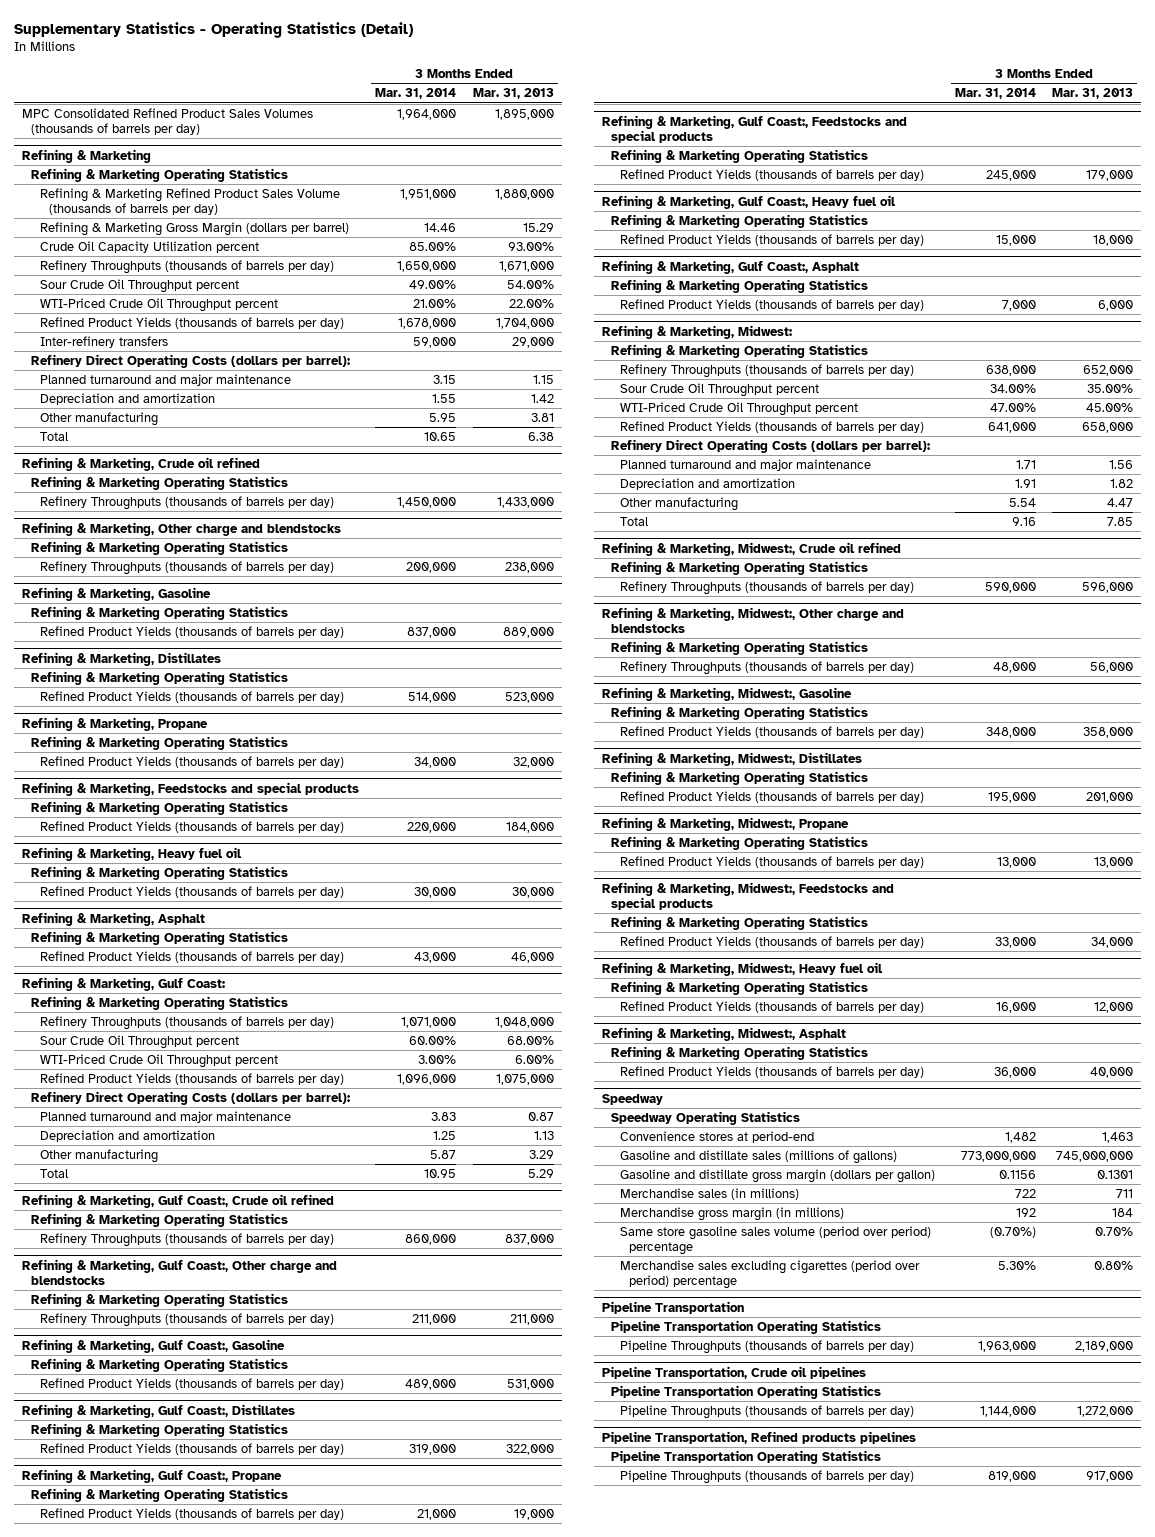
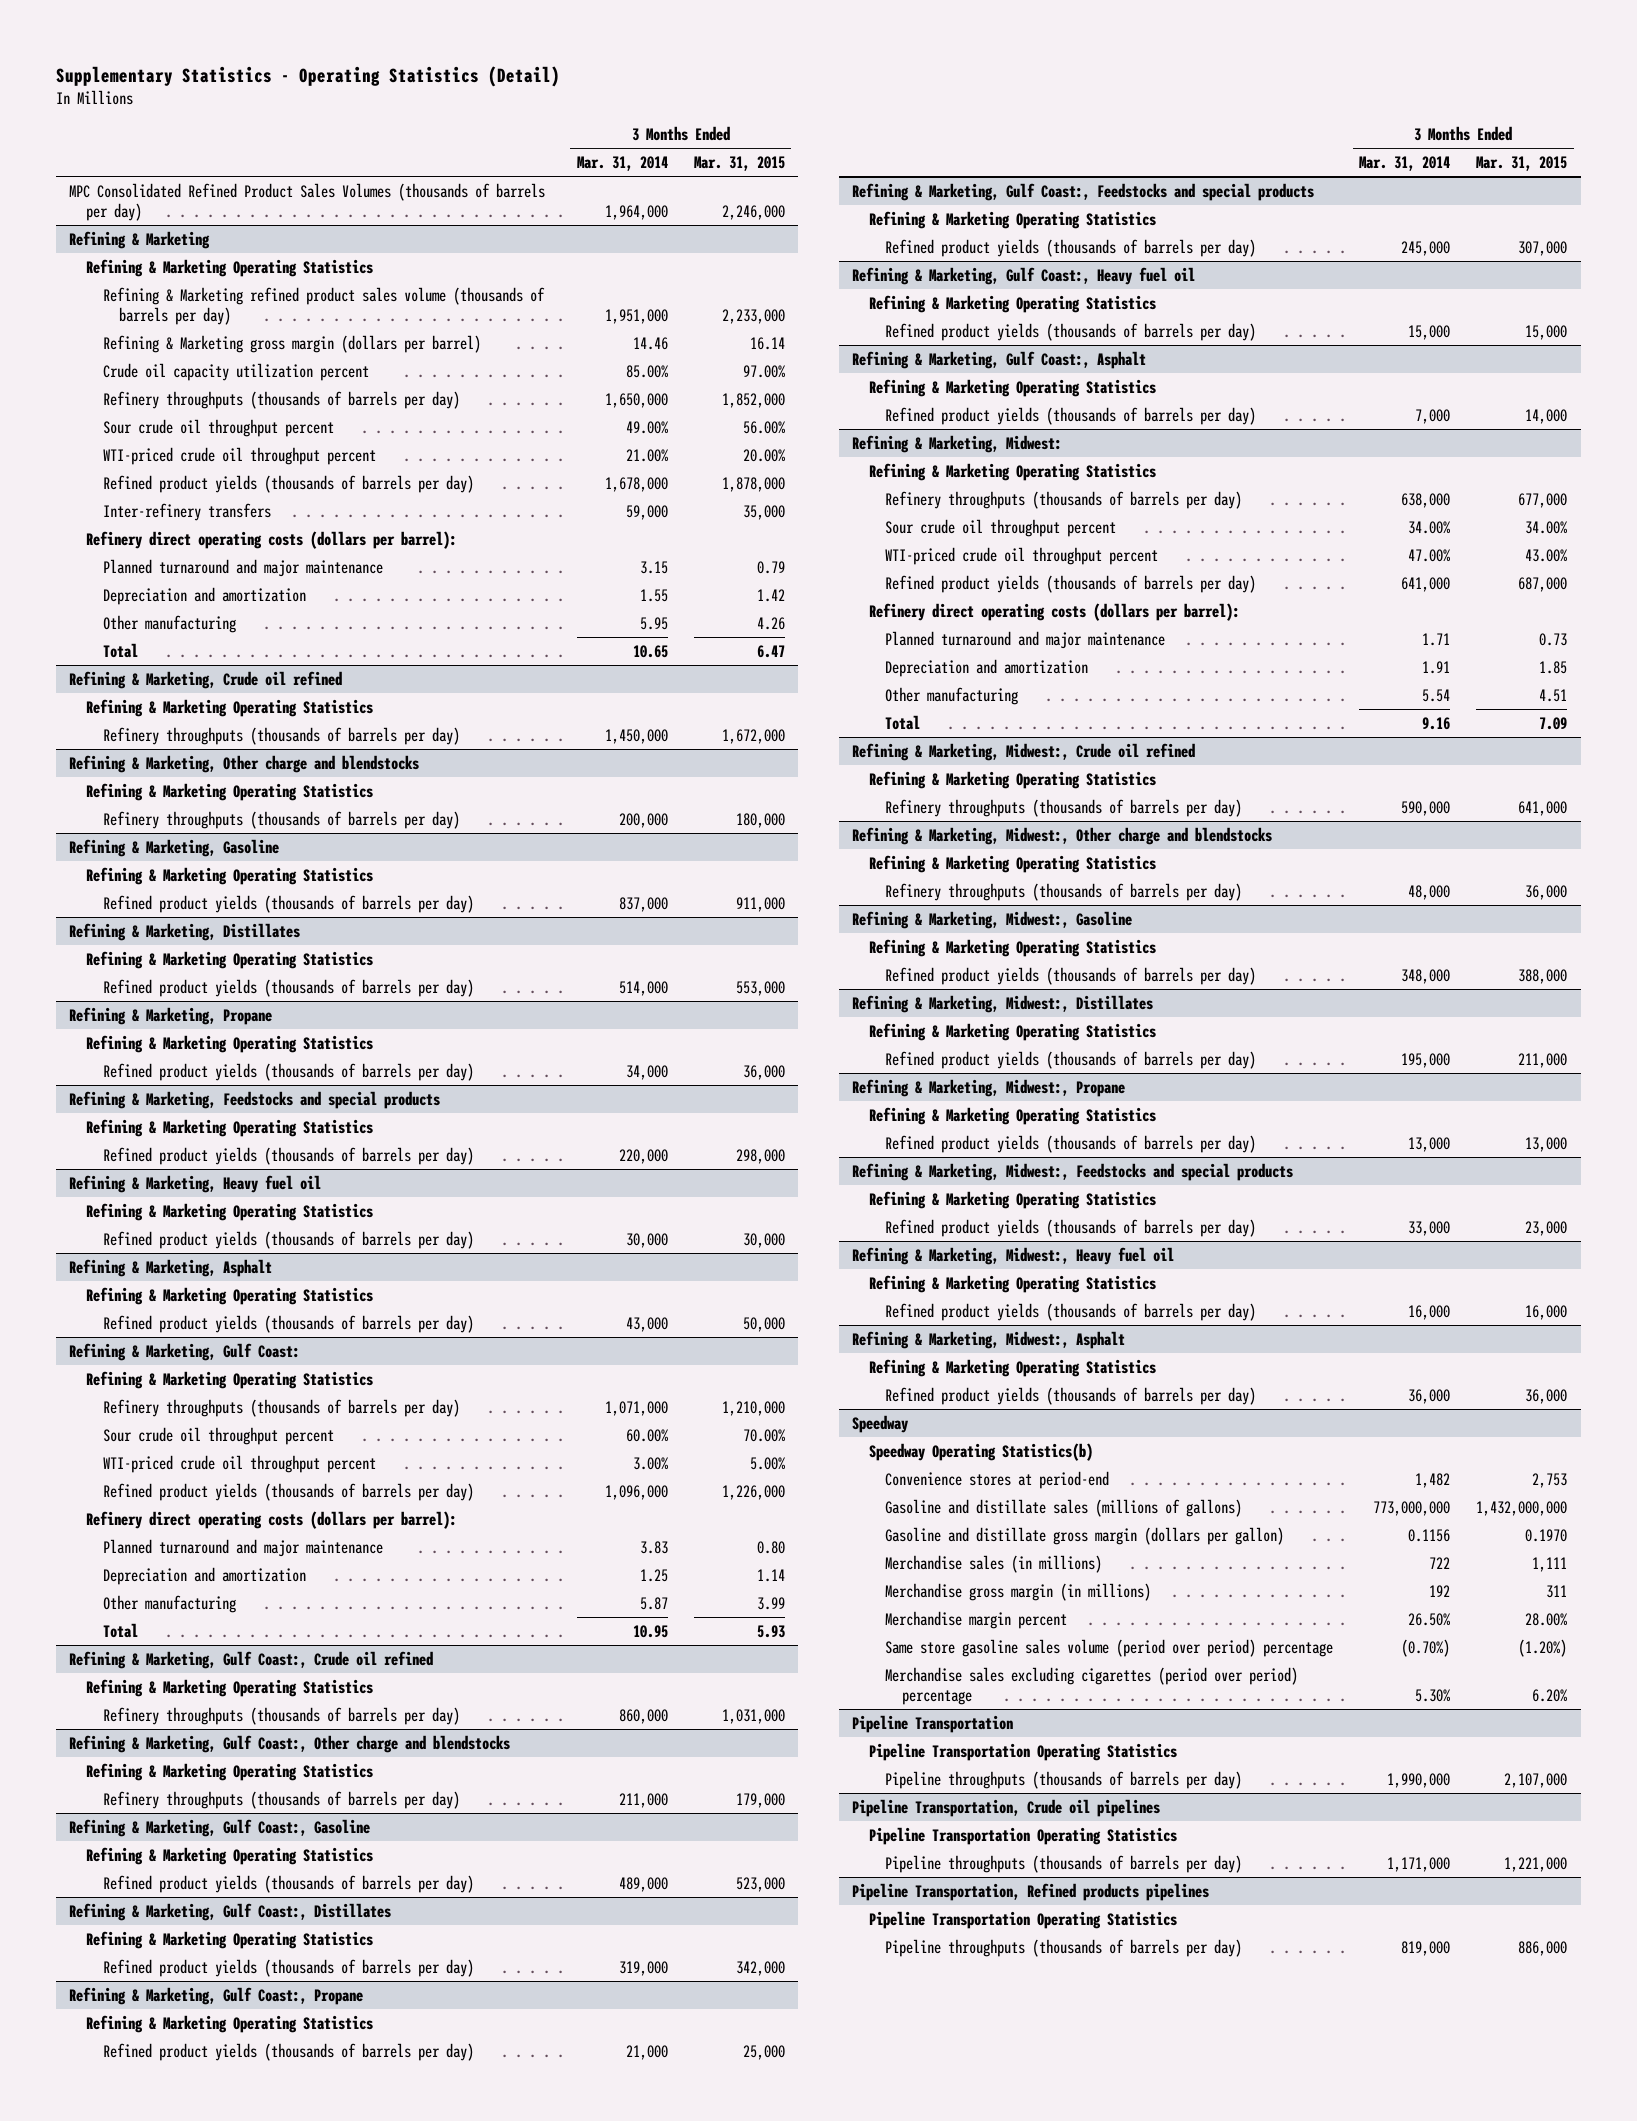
[472,88,554,100] Mar. 31, 2013 -> none
none -> [693,156,785,172] Mar. 31, 2015
[40,187,341,216] Refining & Marketing Refined Product Sales Volume (thousands of barrels per day) -> [102,286,545,326] Refining & Marketing refined product sales volume (thousands of barrels per day)
[40,221,350,236] Refining & Marketing Gross Margin (dollars per barrel) -> [102,334,481,353] Refining & Marketing gross margin (dollars per barrel)
[40,240,260,253] Crude Oil Capacity Utilization percent -> [102,362,369,381] Crude oil capacity utilization percent
[40,259,335,274] Refinery Throughputs (thousands of barrels per day) -> [102,390,460,409] Refinery throughputs (thousands of barrels per day)
[40,278,240,293] Sour Crude Oil Throughput percent -> [102,418,334,437] Sour crude oil throughput percent
[40,297,279,312] WTI-Priced Crude Oil Throughput percent -> [102,446,376,465] WTI-priced crude oil throughput percent
[40,316,345,329] Refined Product Yields (thousands of barrels per day) -> [102,474,474,493] Refined product yields (thousands of barrels per day)
[31,353,351,368] Refinery Direct Operating Costs (dollars per barrel): -> [85,530,457,549] Refinery direct operating costs (dollars per barrel):
[40,495,335,510] Refinery Throughputs (thousands of barrels per day) -> [102,726,460,745] Refinery throughputs (thousands of barrels per day)
[40,560,335,575] Refinery Throughputs (thousands of barrels per day) -> [102,810,460,829] Refinery throughputs (thousands of barrels per day)
[40,625,345,638] Refined Product Yields (thousands of barrels per day) -> [102,894,474,913] Refined product yields (thousands of barrels per day)
[40,690,345,703] Refined Product Yields (thousands of barrels per day) -> [102,978,474,997] Refined product yields (thousands of barrels per day)
[40,755,345,768] Refined Product Yields (thousands of barrels per day) -> [102,1062,474,1081] Refined product yields (thousands of barrels per day)
[40,820,345,833] Refined Product Yields (thousands of barrels per day) -> [102,1146,474,1165] Refined product yields (thousands of barrels per day)
[40,885,345,898] Refined Product Yields (thousands of barrels per day) -> [102,1230,474,1249] Refined product yields (thousands of barrels per day)
[40,950,345,963] Refined Product Yields (thousands of barrels per day) -> [102,1314,474,1333] Refined product yields (thousands of barrels per day)
[40,1015,335,1030] Refinery Throughputs (thousands of barrels per day) -> [102,1398,460,1417] Refinery throughputs (thousands of barrels per day)
[40,1034,240,1049] Sour Crude Oil Throughput percent -> [102,1426,334,1445] Sour crude oil throughput percent
[40,1053,279,1068] WTI-Priced Crude Oil Throughput percent -> [102,1454,376,1473] WTI-priced crude oil throughput percent
[40,1072,345,1085] Refined Product Yields (thousands of barrels per day) -> [102,1482,474,1501] Refined product yields (thousands of barrels per day)
[31,1090,351,1105] Refinery Direct Operating Costs (dollars per barrel): -> [85,1510,457,1529] Refinery direct operating costs (dollars per barrel):
[40,1232,335,1247] Refinery Throughputs (thousands of barrels per day) -> [102,1706,460,1725] Refinery throughputs (thousands of barrels per day)
[40,1312,335,1327] Refinery Throughputs (thousands of barrels per day) -> [102,1790,460,1809] Refinery throughputs (thousands of barrels per day)
[40,1377,345,1390] Refined Product Yields (thousands of barrels per day) -> [102,1874,474,1893] Refined product yields (thousands of barrels per day)
[40,1442,345,1455] Refined Product Yields (thousands of barrels per day) -> [102,1958,474,1977] Refined product yields (thousands of barrels per day)
[40,1507,345,1520] Refined Product Yields (thousands of barrels per day) -> [102,2042,474,2061] Refined product yields (thousands of barrels per day)
[619,168,924,181] Refined Product Yields (thousands of barrels per day) -> [885,238,1257,257] Refined product yields (thousands of barrels per day)
[619,233,924,246] Refined Product Yields (thousands of barrels per day) -> [885,322,1257,341] Refined product yields (thousands of barrels per day)
[619,298,924,311] Refined Product Yields (thousands of barrels per day) -> [885,406,1257,425] Refined product yields (thousands of barrels per day)
[619,363,914,378] Refinery Throughputs (thousands of barrels per day) -> [885,490,1243,509] Refinery throughputs (thousands of barrels per day)
[619,382,819,397] Sour Crude Oil Throughput percent -> [885,518,1117,537] Sour crude oil throughput percent
[619,401,858,416] WTI-Priced Crude Oil Throughput percent -> [885,546,1159,565] WTI-priced crude oil throughput percent
[619,420,924,433] Refined Product Yields (thousands of barrels per day) -> [885,574,1257,593] Refined product yields (thousands of barrels per day)
[610,438,930,453] Refinery Direct Operating Costs (dollars per barrel): -> [868,602,1240,621] Refinery direct operating costs (dollars per barrel):
[619,580,914,595] Refinery Throughputs (thousands of barrels per day) -> [885,798,1243,817] Refinery throughputs (thousands of barrels per day)
[619,660,914,675] Refinery Throughputs (thousands of barrels per day) -> [885,882,1243,901] Refinery throughputs (thousands of barrels per day)
[619,725,924,738] Refined Product Yields (thousands of barrels per day) -> [885,966,1257,985] Refined product yields (thousands of barrels per day)
[619,790,924,803] Refined Product Yields (thousands of barrels per day) -> [885,1050,1257,1069] Refined product yields (thousands of barrels per day)
[619,855,924,868] Refined Product Yields (thousands of barrels per day) -> [885,1134,1257,1153] Refined product yields (thousands of barrels per day)
[619,935,924,948] Refined Product Yields (thousands of barrels per day) -> [885,1218,1257,1237] Refined product yields (thousands of barrels per day)
[619,1000,924,1013] Refined Product Yields (thousands of barrels per day) -> [885,1302,1257,1321] Refined product yields (thousands of barrels per day)
[619,1065,924,1078] Refined Product Yields (thousands of barrels per day) -> [885,1386,1257,1405] Refined product yields (thousands of barrels per day)
[610,1110,800,1125] Speedway Operating Statistics -> [868,1442,1093,1461] Speedway Operating Statistics(b)
none -> [885,1610,1068,1629] Merchandise margin percent
[619,1339,914,1354] Pipeline Throughputs (thousands of barrels per day) -> [885,1770,1243,1789] Pipeline throughputs (thousands of barrels per day)
[977,1340,1036,1352] 1,963,000 -> [1387,1772,1451,1788] 1,990,000
[619,1404,914,1419] Pipeline Throughputs (thousands of barrels per day) -> [885,1854,1243,1873] Pipeline throughputs (thousands of barrels per day)
[979,1405,1036,1417] 1,144,000 -> [1387,1856,1451,1872] 1,171,000
[619,1469,914,1484] Pipeline Throughputs (thousands of barrels per day) -> [885,1938,1243,1957] Pipeline throughputs (thousands of barrels per day)

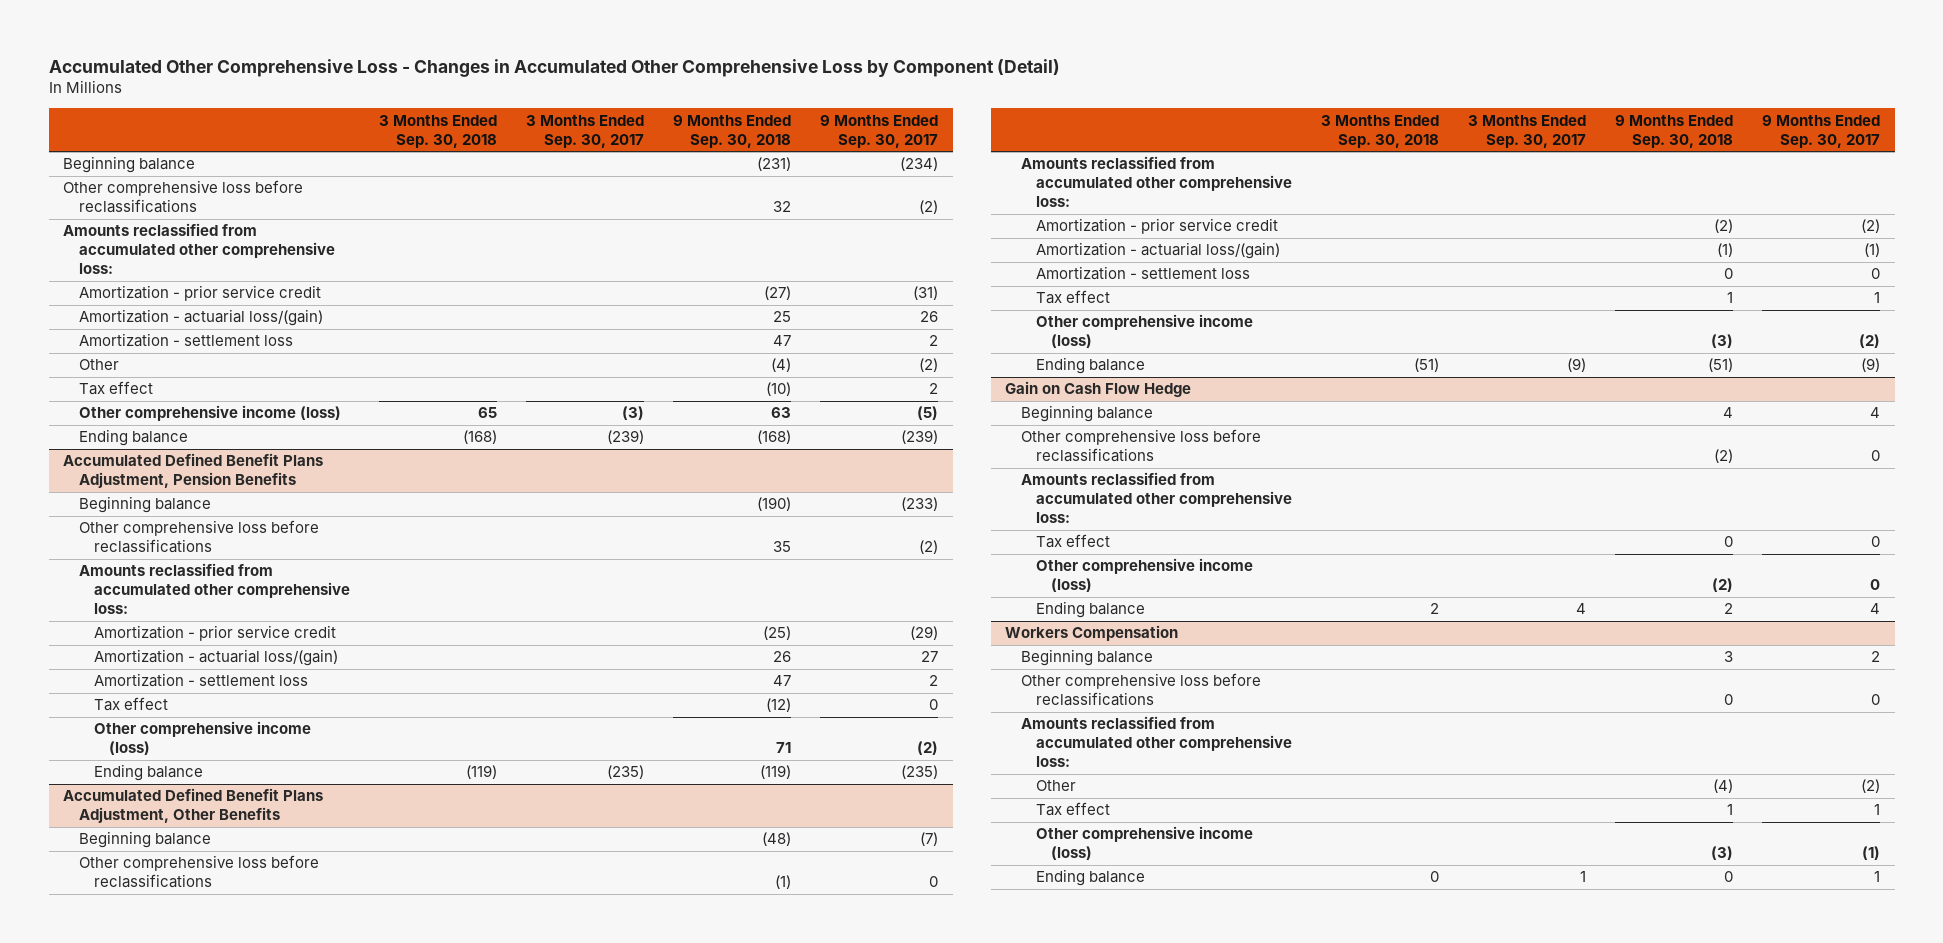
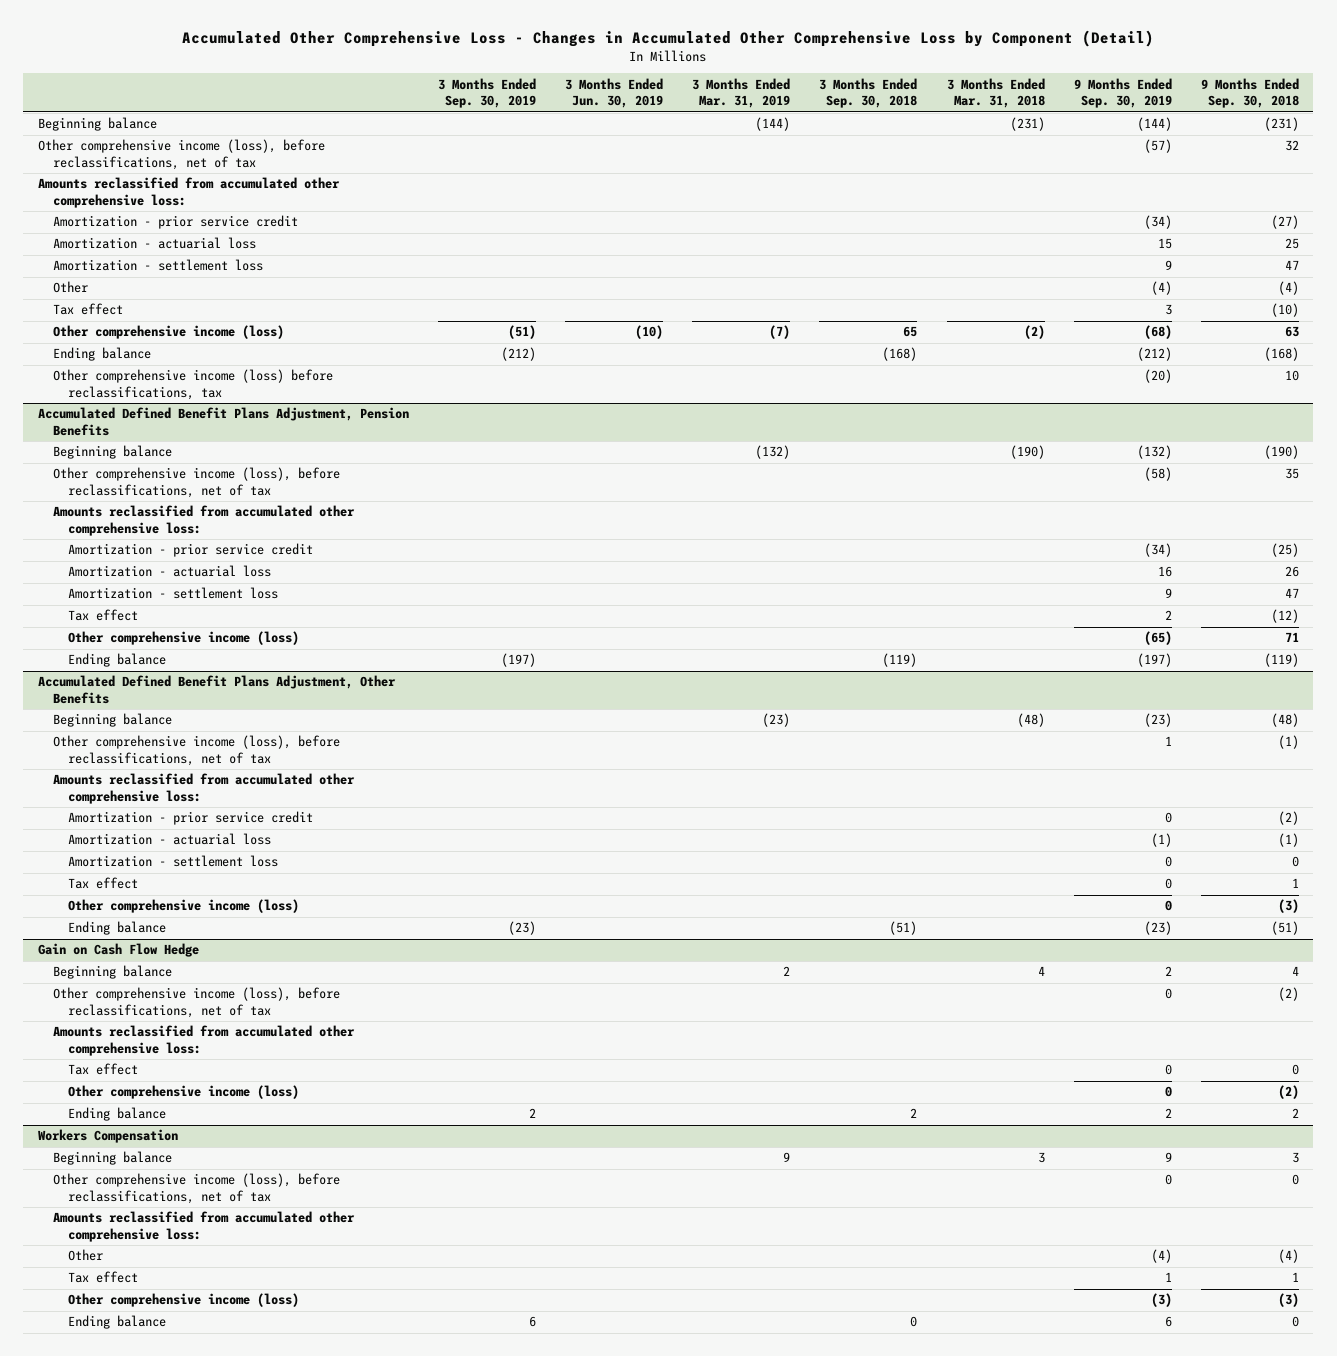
[526,114,645,148] 3 Months Ended Sep. 30, 2017 -> none
[820,114,939,148] 9 Months Ended Sep. 30, 2017 -> none
none -> [438,77,537,109] 3 Months Ended Sep. 30, 2019
none -> [565,77,664,109] 3 Months Ended Jun. 30, 2019
none -> [692,77,791,109] 3 Months Ended Mar. 31, 2019
none -> [946,77,1045,109] 3 Months Ended Mar. 31, 2018
none -> [1073,77,1172,109] 9 Months Ended Sep. 30, 2019
[63,180,304,214] Other comprehensive loss before reclassifications -> [37,139,325,170] Other comprehensive income (loss), before reclassifications, net of tax
[78,309,323,327] Amortization - actuarial loss/(gain) -> [53,237,257,250] Amortization - actuarial loss
none -> [53,369,334,400] Other comprehensive income (loss) before reclassifications, tax
[78,520,319,554] Other comprehensive loss before reclassifications -> [53,467,341,498] Other comprehensive income (loss), before reclassifications, net of tax
[94,649,339,667] Amortization - actuarial loss/(gain) -> [68,565,272,578] Amortization - actuarial loss
[78,855,319,889] Other comprehensive loss before reclassifications -> [53,735,341,766] Other comprehensive income (loss), before reclassifications, net of tax
[1036,242,1281,260] Amortization - actuarial loss/(gain) -> [68,833,272,846] Amortization - actuarial loss
[1020,429,1261,463] Other comprehensive loss before reclassifications -> [53,987,341,1018] Other comprehensive income (loss), before reclassifications, net of tax
[1020,673,1261,707] Other comprehensive loss before reclassifications -> [53,1173,341,1204] Other comprehensive income (loss), before reclassifications, net of tax

